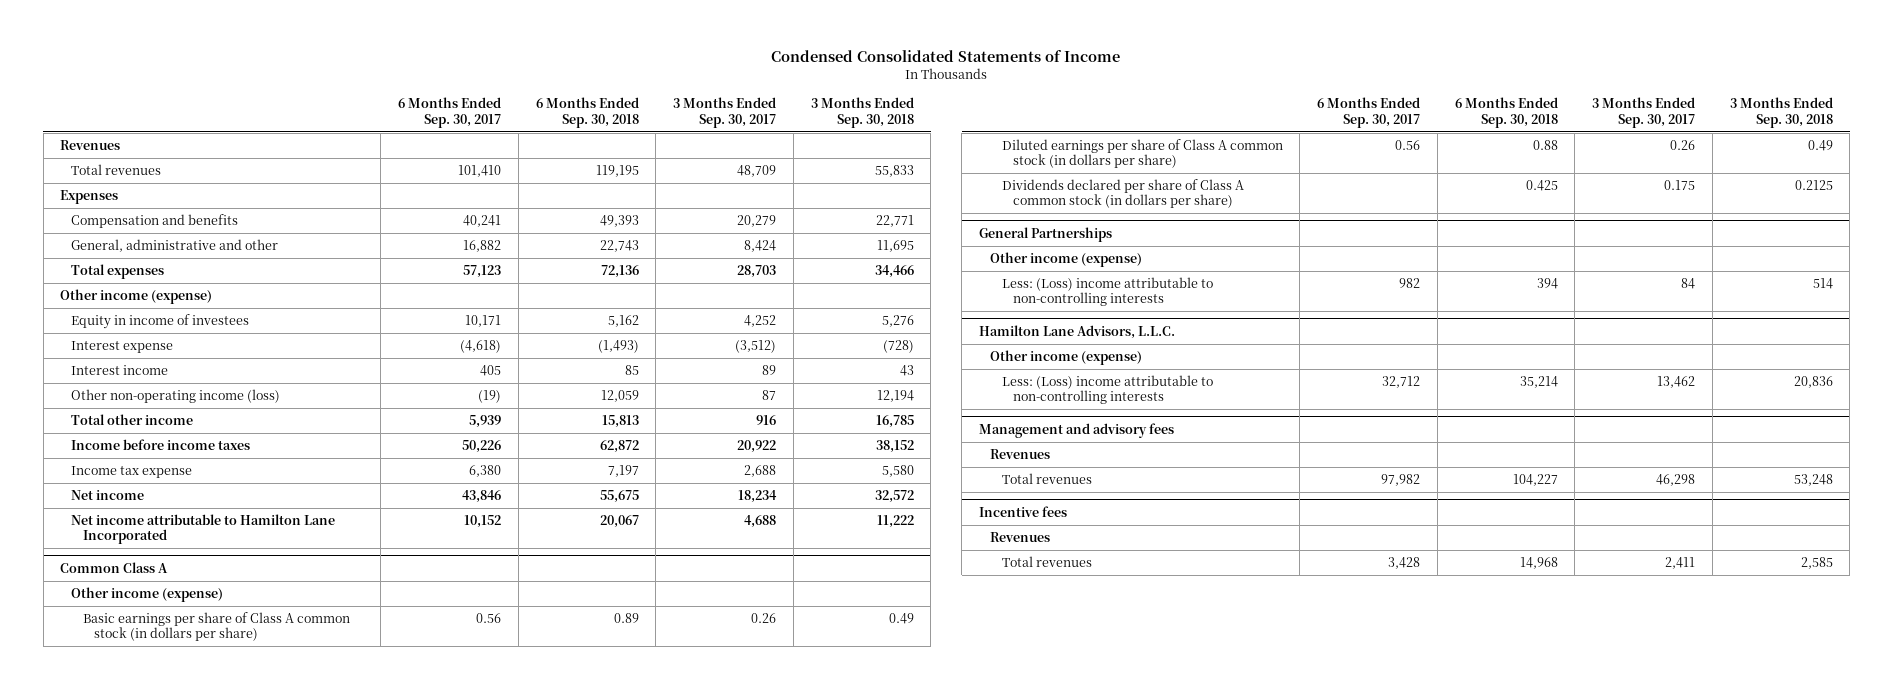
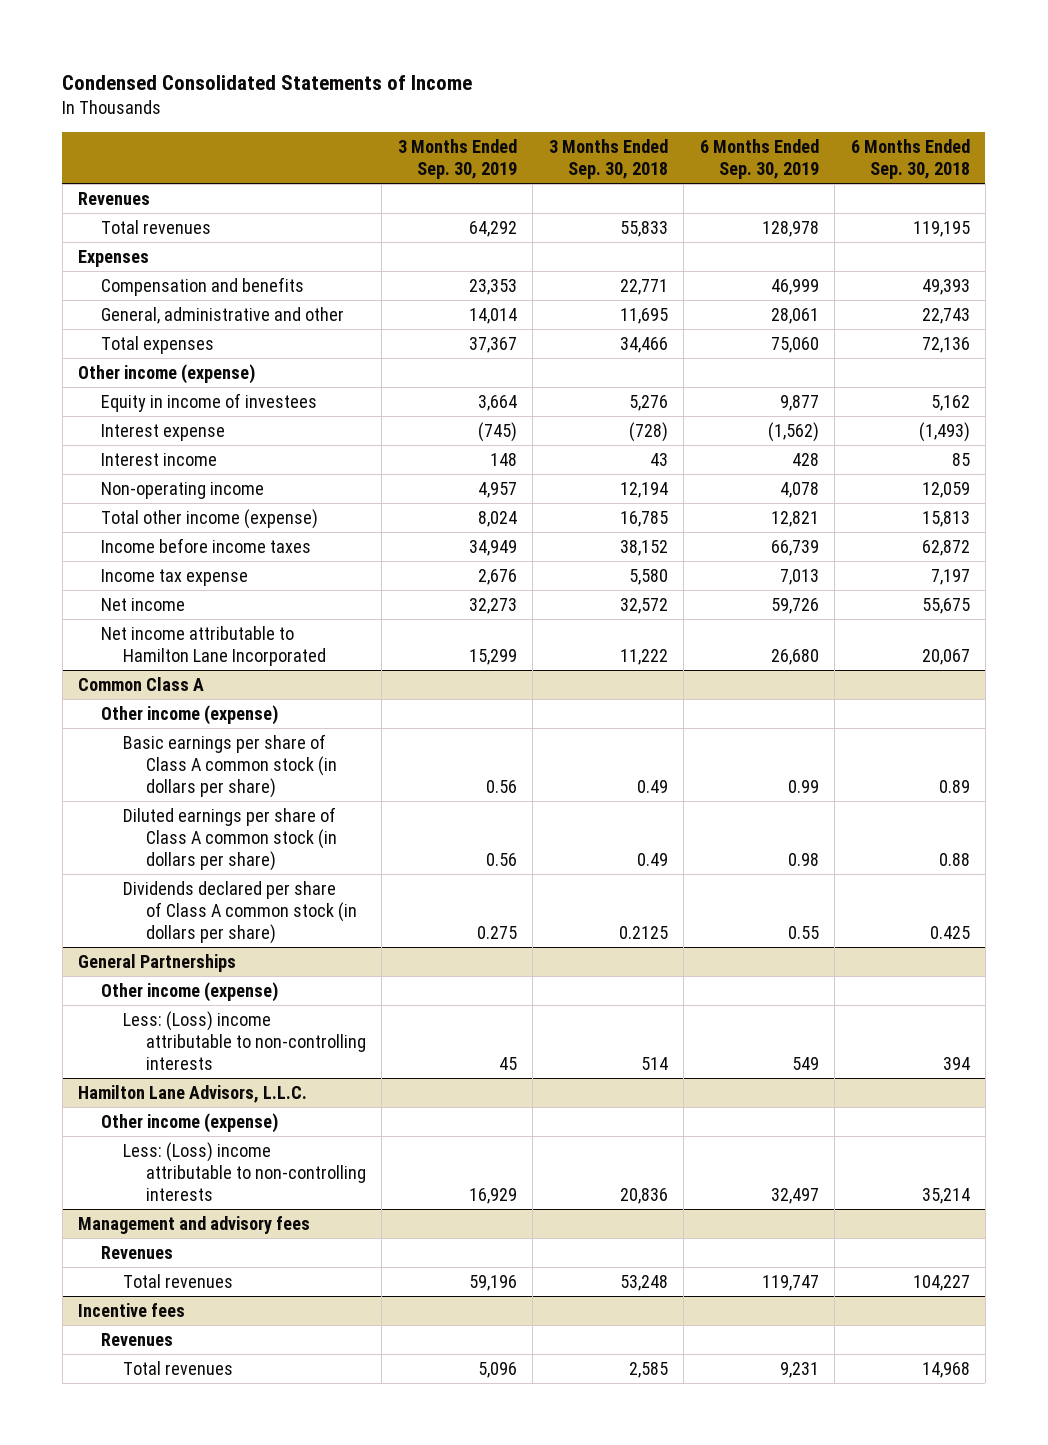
[398,97,502,128] 6 Months Ended Sep. 30, 2017 -> none
[673,97,777,128] 3 Months Ended Sep. 30, 2017 -> none
none -> [397,139,517,180] 3 Months Ended Sep. 30, 2019
none -> [699,139,819,180] 6 Months Ended Sep. 30, 2019
[71,389,281,404] Other non-operating income (loss) -> [100,481,264,499] Non-operating income
[71,414,194,426] Total other income -> [100,508,318,529] Total other income (expense)

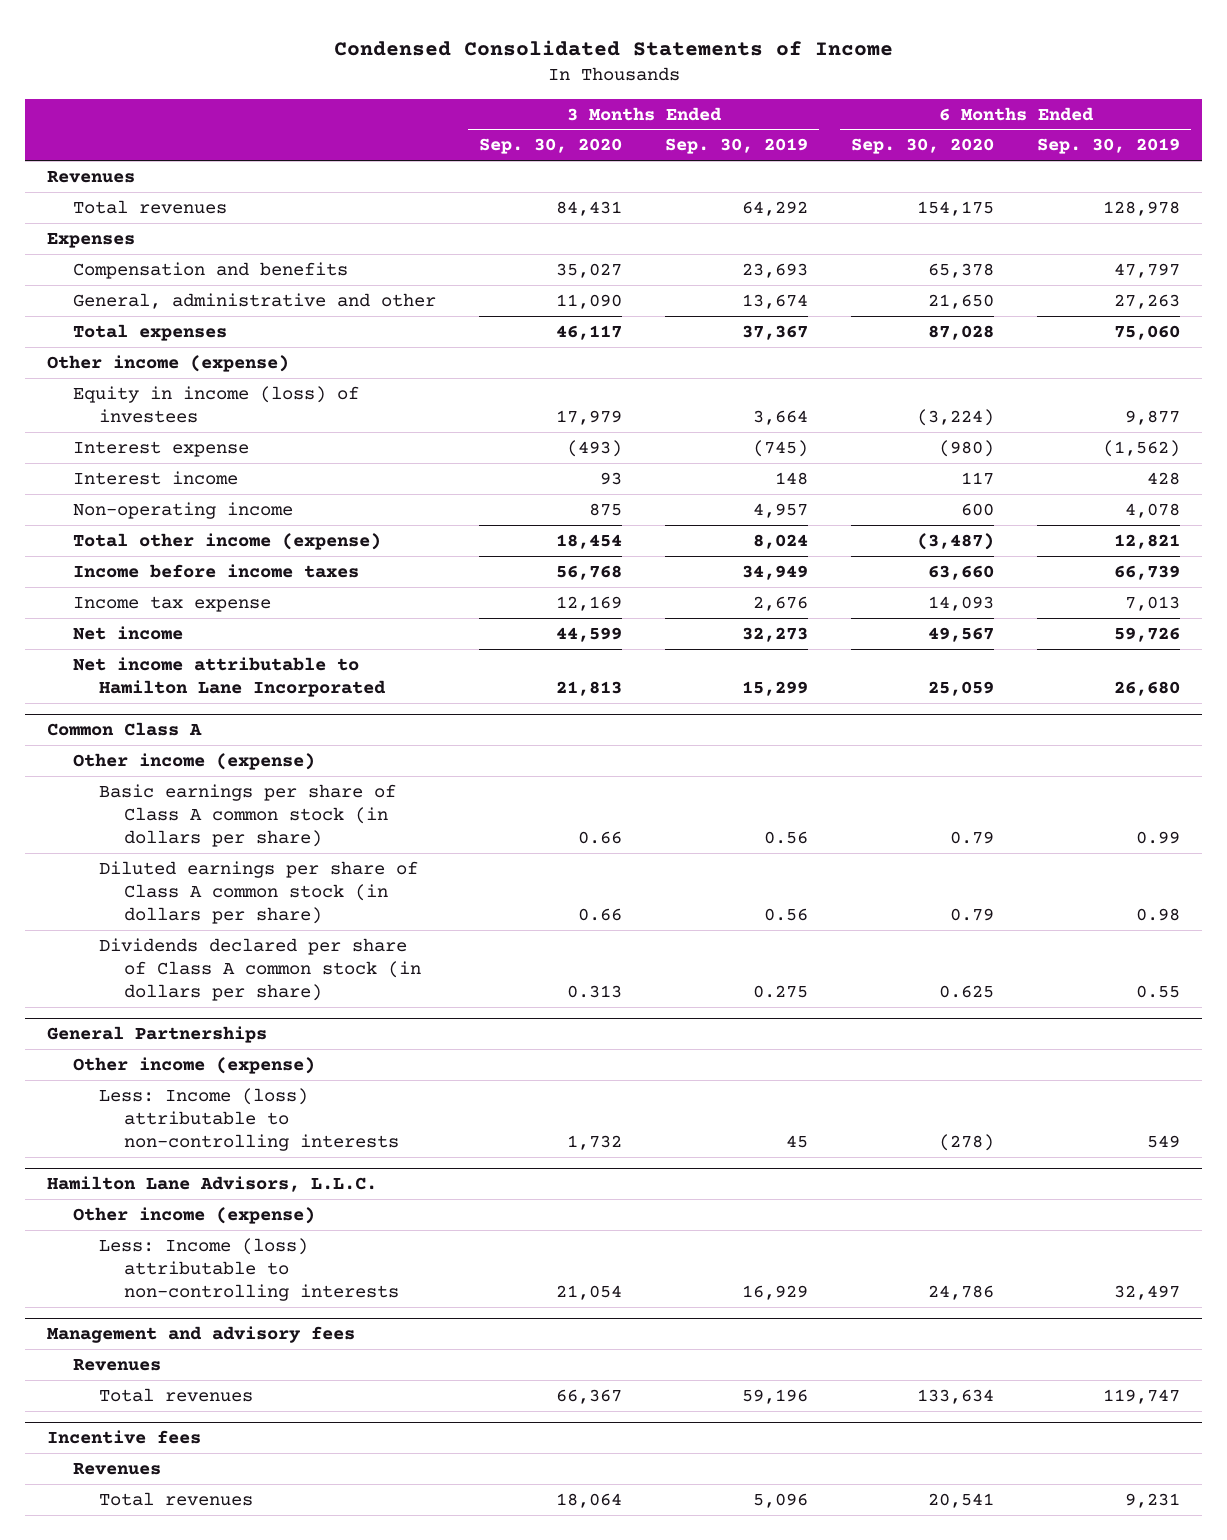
[548,139,668,180] 3 Months Ended Sep. 30, 2018 -> none
[850,139,970,180] 6 Months Ended Sep. 30, 2018 -> none
none -> [478,138,622,155] Sep. 30, 2020
none -> [851,138,995,155] Sep. 30, 2020
[468,278,517,295] 23,353 -> [742,262,809,278] 23,693
[770,278,819,295] 46,999 -> [1114,262,1181,278] 47,797
[468,307,517,324] 14,014 -> [742,293,809,309] 13,674
[770,307,819,324] 28,061 -> [1114,293,1181,309] 27,263
[100,392,317,412] Equity in income of investees -> [72,385,359,423] Equity in income (loss) of investees
[123,1010,366,1071] Less: (Loss) income attributable to non-controlling interests -> [98,1087,400,1151] Less: Income (loss) attributable to non-controlling interests
[123,1141,366,1202] Less: (Loss) income attributable to non-controlling interests -> [98,1237,400,1301] Less: Income (loss) attributable to non-controlling interests

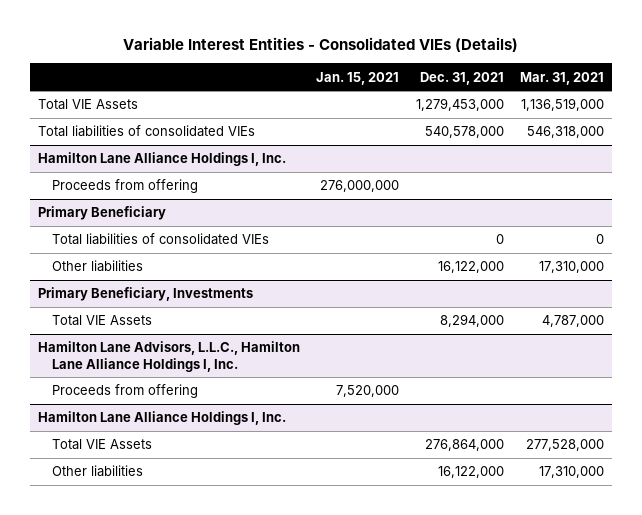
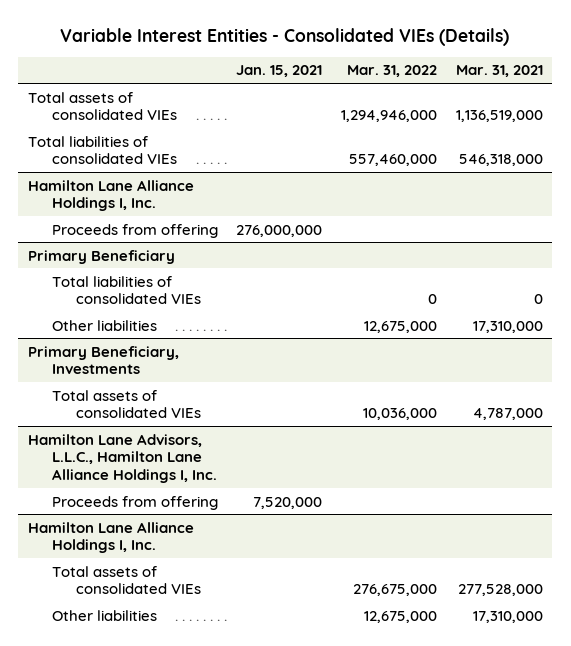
[419,71,504,85] Dec. 31, 2021 -> none
none -> [347,65,438,78] Mar. 31, 2022
[38,99,139,111] Total VIE Assets -> [27,91,177,121] Total assets of consolidated VIEs
[51,315,152,327] Total VIE Assets -> [51,389,201,419] Total assets of consolidated VIEs
[51,439,152,451] Total VIE Assets -> [51,565,201,595] Total assets of consolidated VIEs

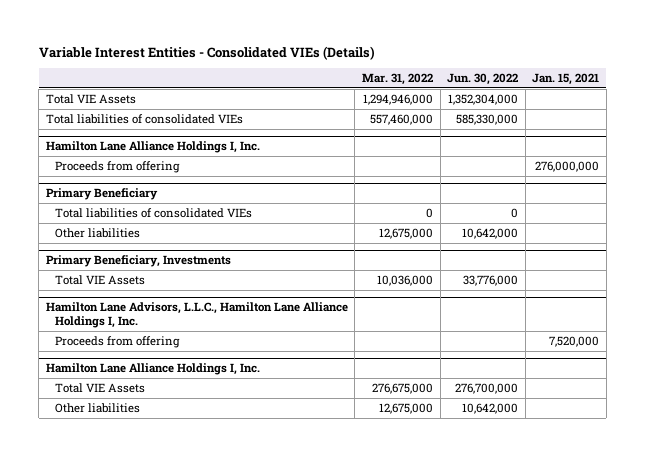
[455,65,543,78] Mar. 31, 2021 -> none
none -> [447,72,519,85] Jun. 30, 2022
[27,91,177,121] Total assets of consolidated VIEs -> [45,93,136,104] Total VIE Assets
[51,389,201,419] Total assets of consolidated VIEs -> [55,274,146,285] Total VIE Assets
[51,565,201,595] Total assets of consolidated VIEs -> [55,382,146,393] Total VIE Assets

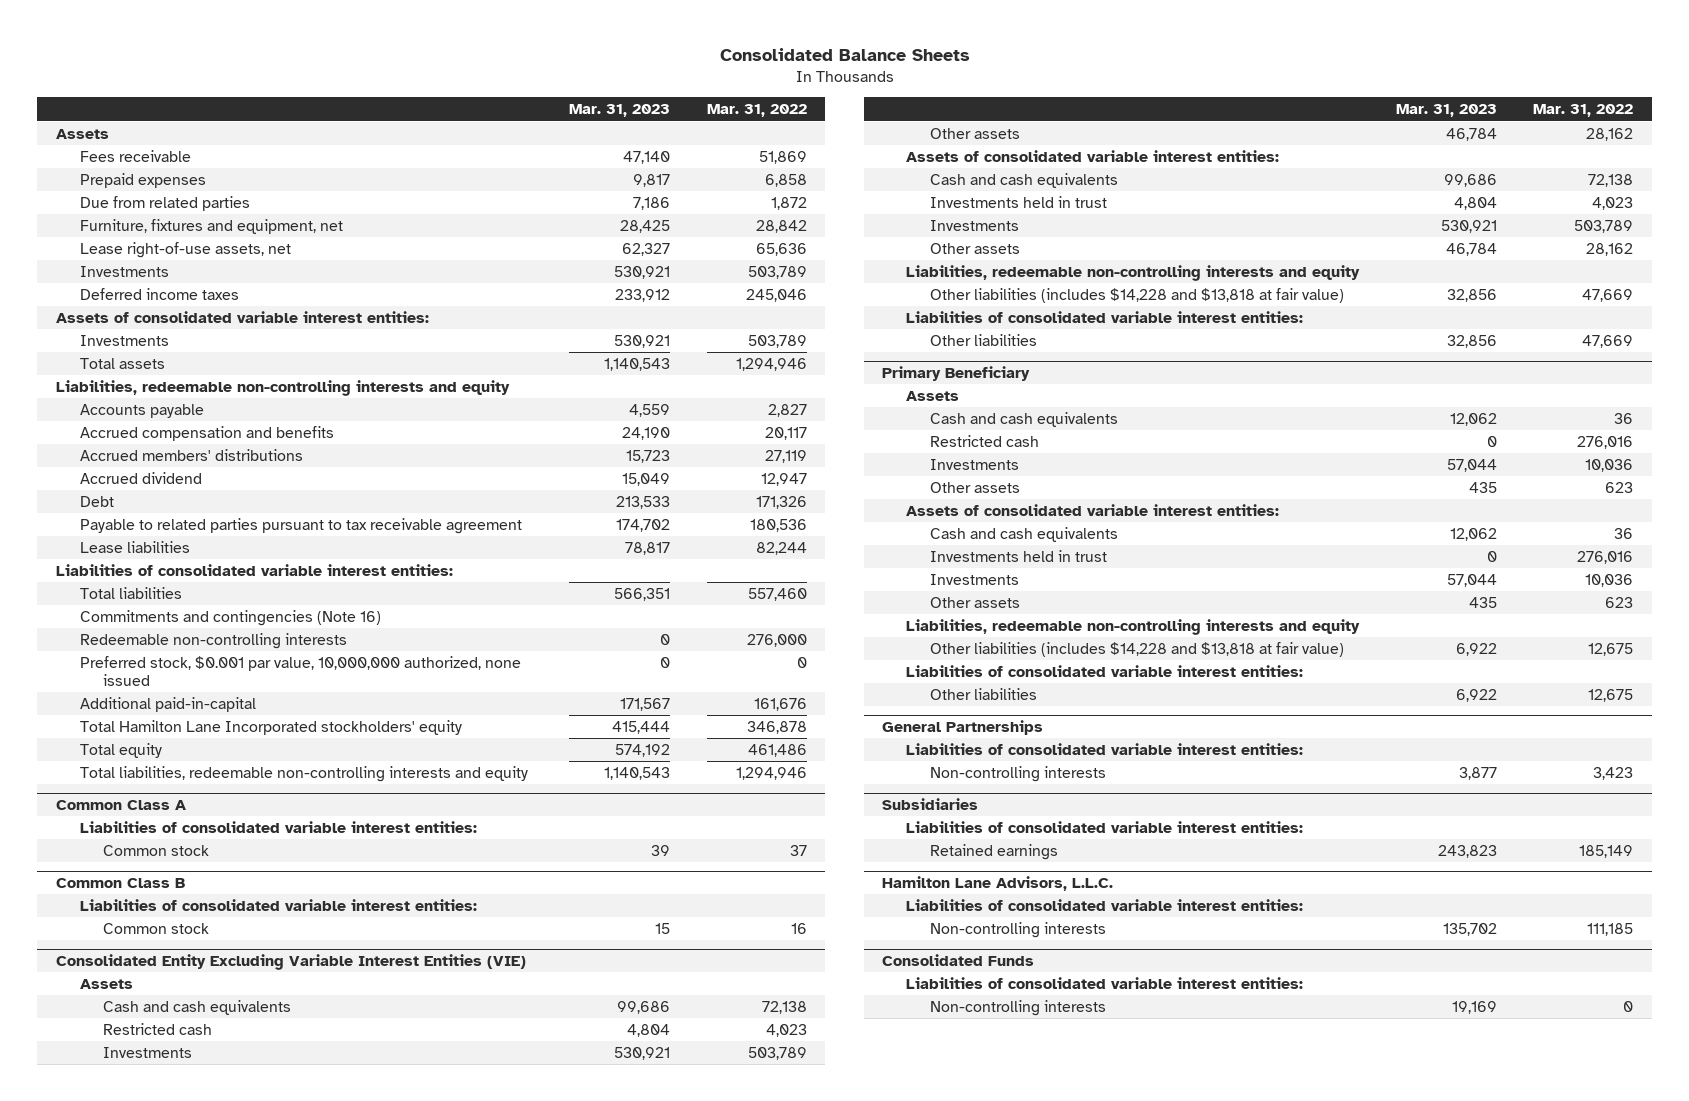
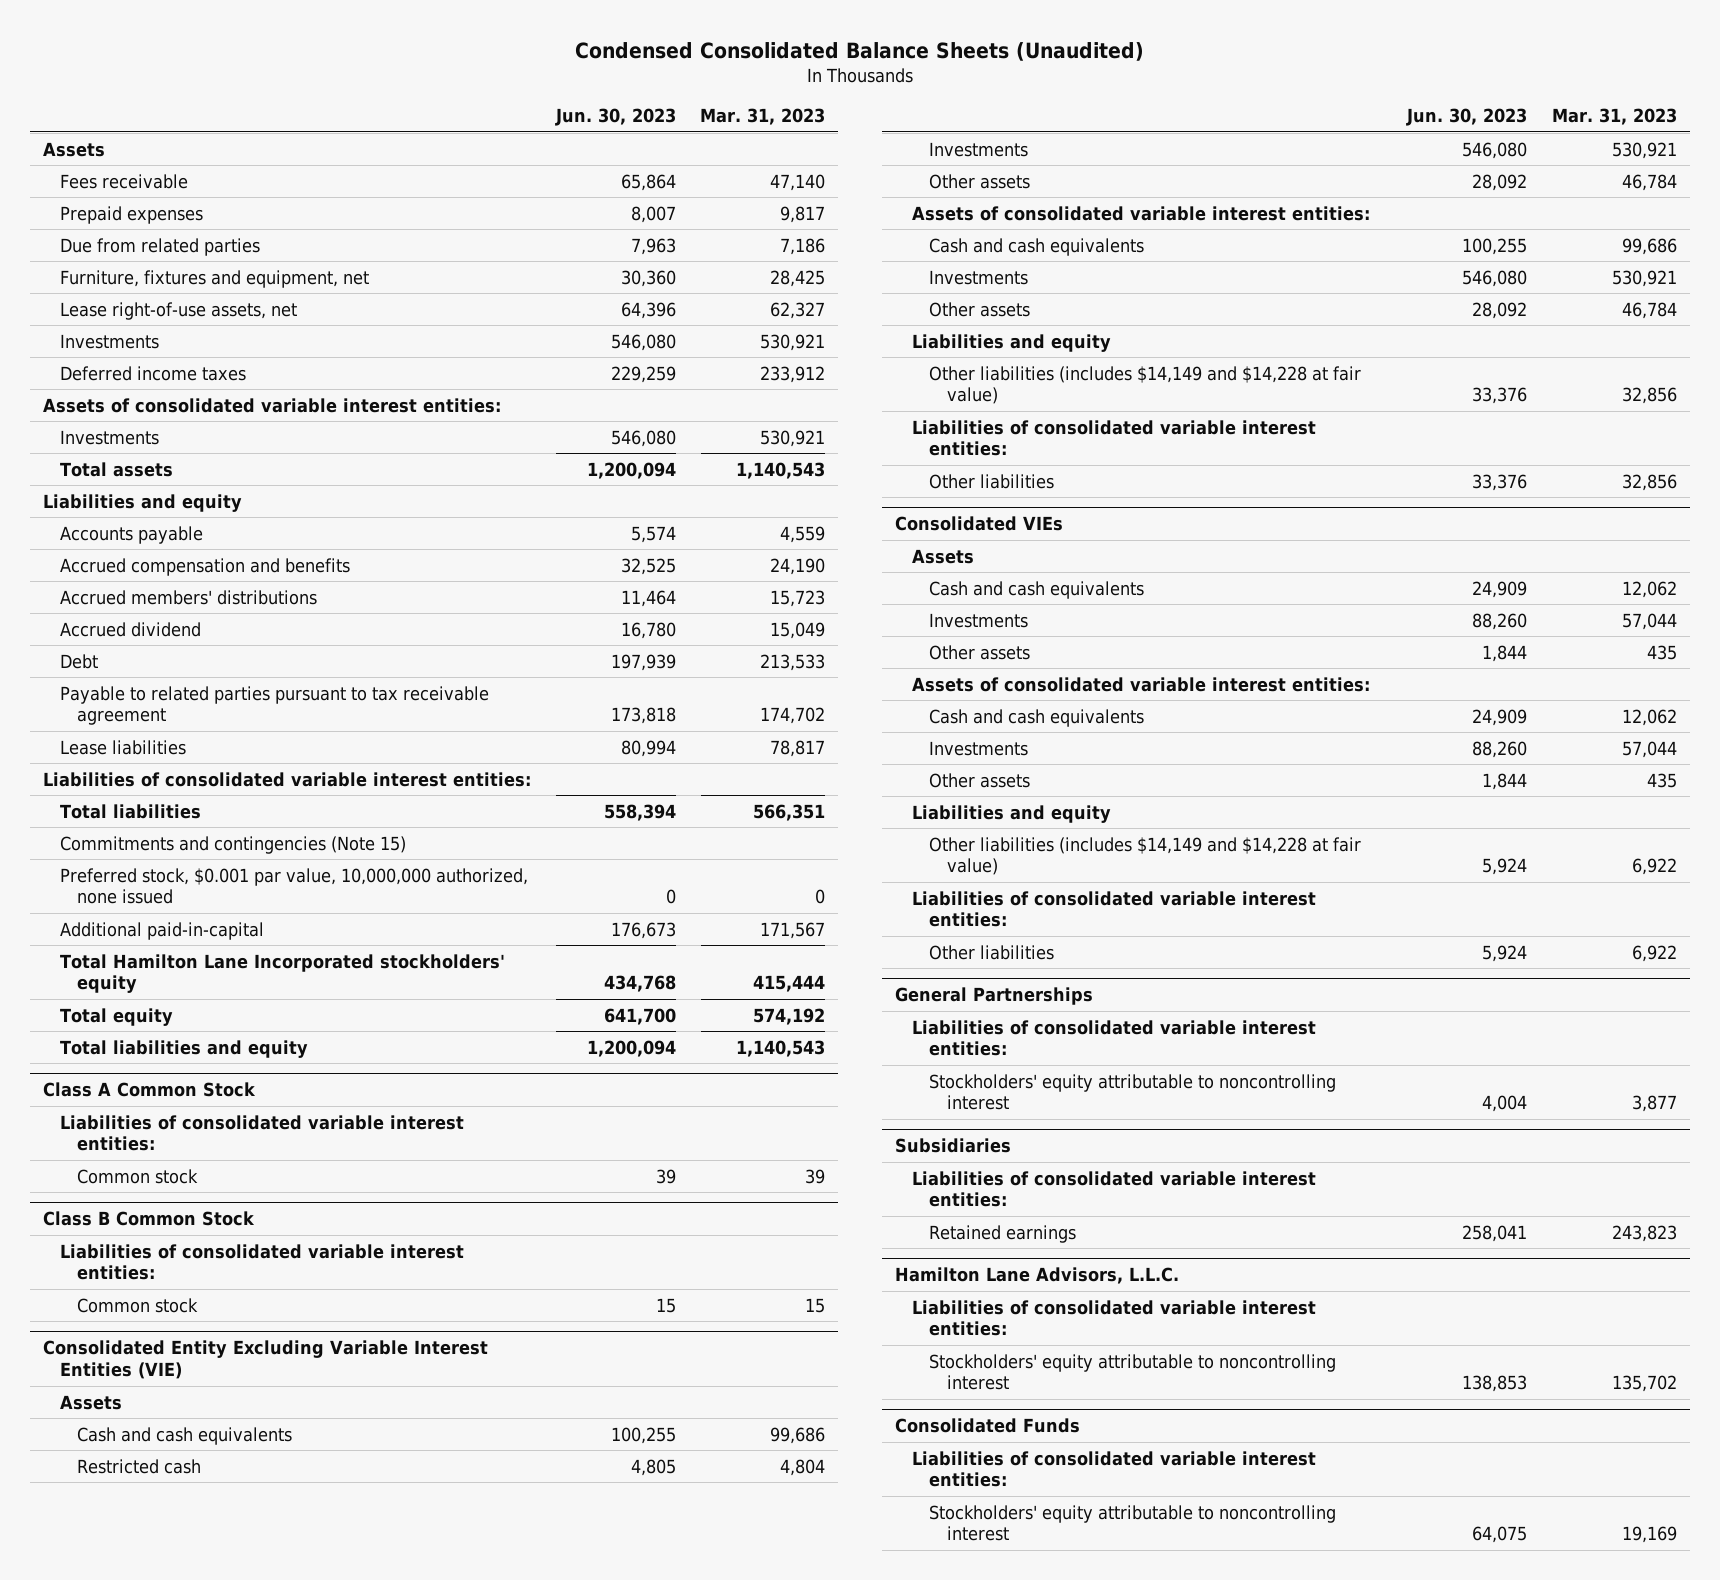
[719,48,970,62] Consolidated Balance Sheets -> [575,41,1145,61] Condensed Consolidated Balance Sheets (Unaudited)
[707,104,808,118] Mar. 31, 2022 -> none
none -> [554,107,676,126] Jun. 30, 2023
[55,379,510,396] Liabilities, redeemable non-controlling interests and equity -> [42,493,242,512] Liabilities and equity
[79,632,347,649] Redeemable non-controlling interests -> none
[79,609,381,626] Commitments and contingencies (Note 16) -> [60,835,407,854] Commitments and contingencies (Note 15)
[79,765,528,782] Total liabilities, redeemable non-controlling interests and equity -> [60,1039,309,1058] Total liabilities and equity
[55,799,186,810] Common Class A -> [42,1082,256,1098] Class A Common Stock
[55,877,185,888] Common Class B -> [42,1211,255,1227] Class B Common Stock
[929,195,1107,208] Investments held in trust -> none
[905,264,1360,281] Liabilities, redeemable non-controlling interests and equity -> [911,333,1111,352] Liabilities and equity
[929,287,1344,303] Other liabilities (includes $14,228 and $13,818 at fair value) -> [929,365,1362,405] Other liabilities (includes $14,149 and $14,228 at fair value)
[882,365,1031,381] Primary Beneficiary -> [894,516,1063,532] Consolidated VIEs
[929,434,1039,447] Restricted cash -> none
[929,549,1107,562] Investments held in trust -> none
[905,618,1360,635] Liabilities, redeemable non-controlling interests and equity -> [911,804,1111,823] Liabilities and equity
[929,641,1344,657] Other liabilities (includes $14,228 and $13,818 at fair value) -> [929,836,1362,876] Other liabilities (includes $14,149 and $14,228 at fair value)
[929,765,1106,782] Non-controlling interests -> [929,1073,1337,1111] Stockholders' equity attributable to noncontrolling interest
[929,921,1106,938] Non-controlling interests -> [929,1353,1337,1391] Stockholders' equity attributable to noncontrolling interest
[929,999,1106,1016] Non-controlling interests -> [929,1504,1337,1542] Stockholders' equity attributable to noncontrolling interest

